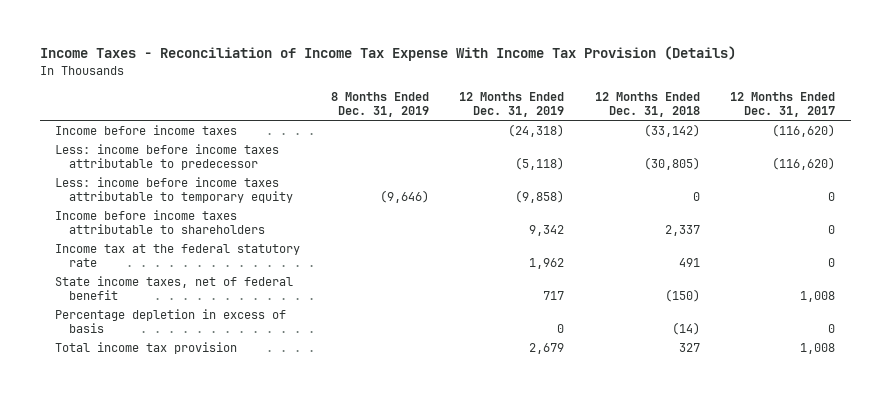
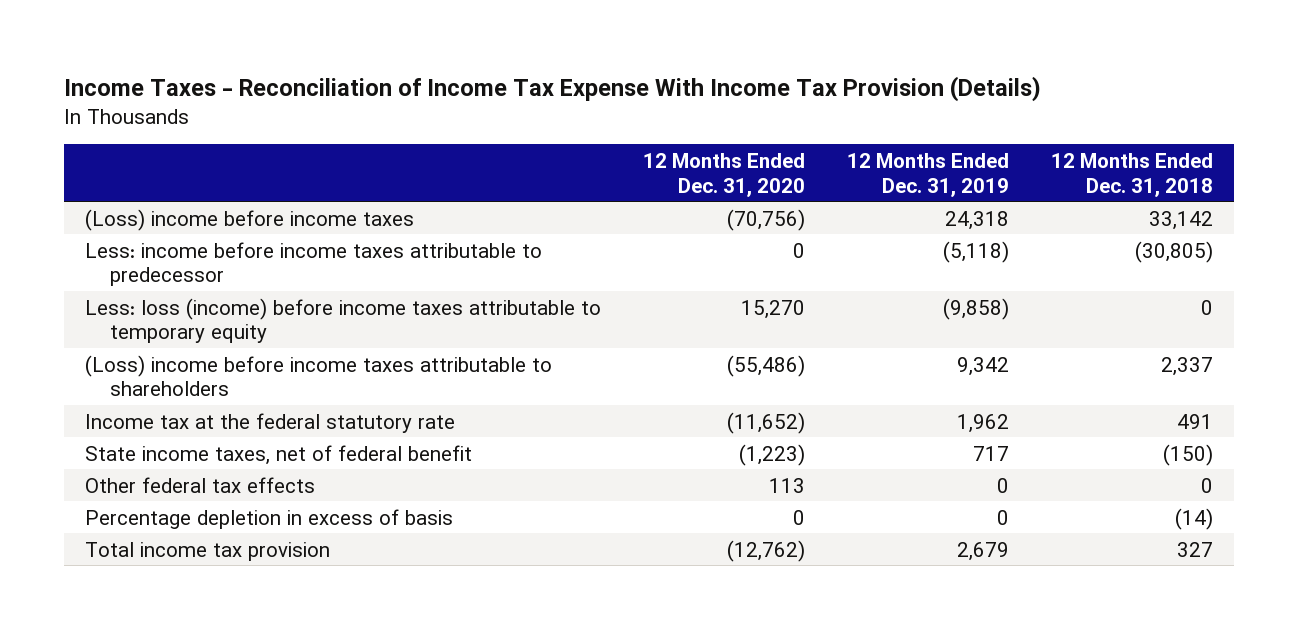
[330,91,429,117] 8 Months Ended Dec. 31, 2019 -> none
[730,91,836,117] 12 Months Ended Dec. 31, 2017 -> none
none -> [642,152,805,197] 12 Months Ended Dec. 31, 2020
[55,125,238,136] Income before income taxes -> [84,208,414,231] (Loss) income before income taxes
[508,124,565,138] (24,318) -> [944,210,1009,230] 24,318
[643,124,700,138] (33,142) -> [1148,210,1213,230] 33,142
[55,177,294,204] Less: income before income taxes attributable to temporary equity -> [84,297,601,344] Less: loss (income) before income taxes attributable to temporary equity
[55,210,266,235] Income before income taxes attributable to shareholders -> [84,354,552,397] (Loss) income before income taxes attributable to shareholders
none -> [84,476,315,493] Other federal tax effects

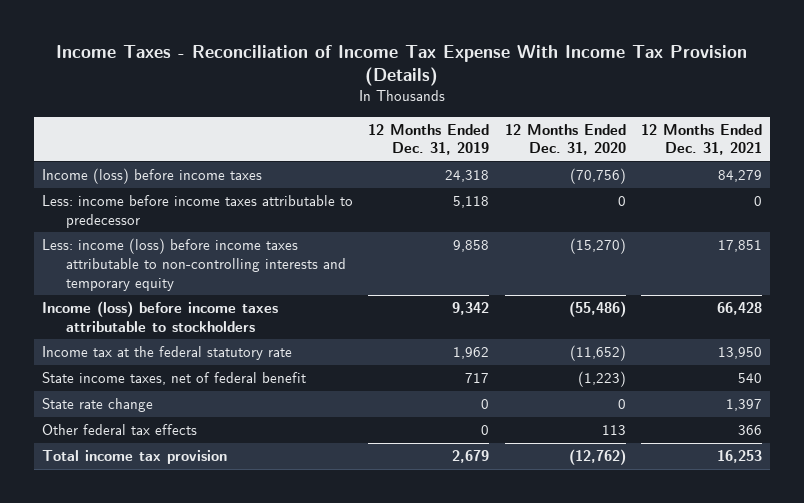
[1050,152,1213,197] 12 Months Ended Dec. 31, 2018 -> none
none -> [641,123,763,156] 12 Months Ended Dec. 31, 2021
[84,208,414,231] (Loss) income before income taxes -> [41,168,262,185] Income (loss) before income taxes
[942,240,1009,263] (5,118) -> [453,196,490,209] 5,118
[84,297,601,344] Less: loss (income) before income taxes attributable to temporary equity -> [41,238,346,291] Less: income (loss) before income taxes attributable to non-controlling interests and temporary equity
[740,299,805,319] 15,270 -> [569,238,626,255] (15,270)
[942,297,1009,320] (9,858) -> [453,240,490,253] 9,858
[84,354,552,397] (Loss) income before income taxes attributable to shareholders -> [41,301,278,332] Income (loss) before income taxes attributable to stockholders
none -> [41,398,153,413] State rate change
[84,508,453,529] Percentage depletion in excess of basis -> none

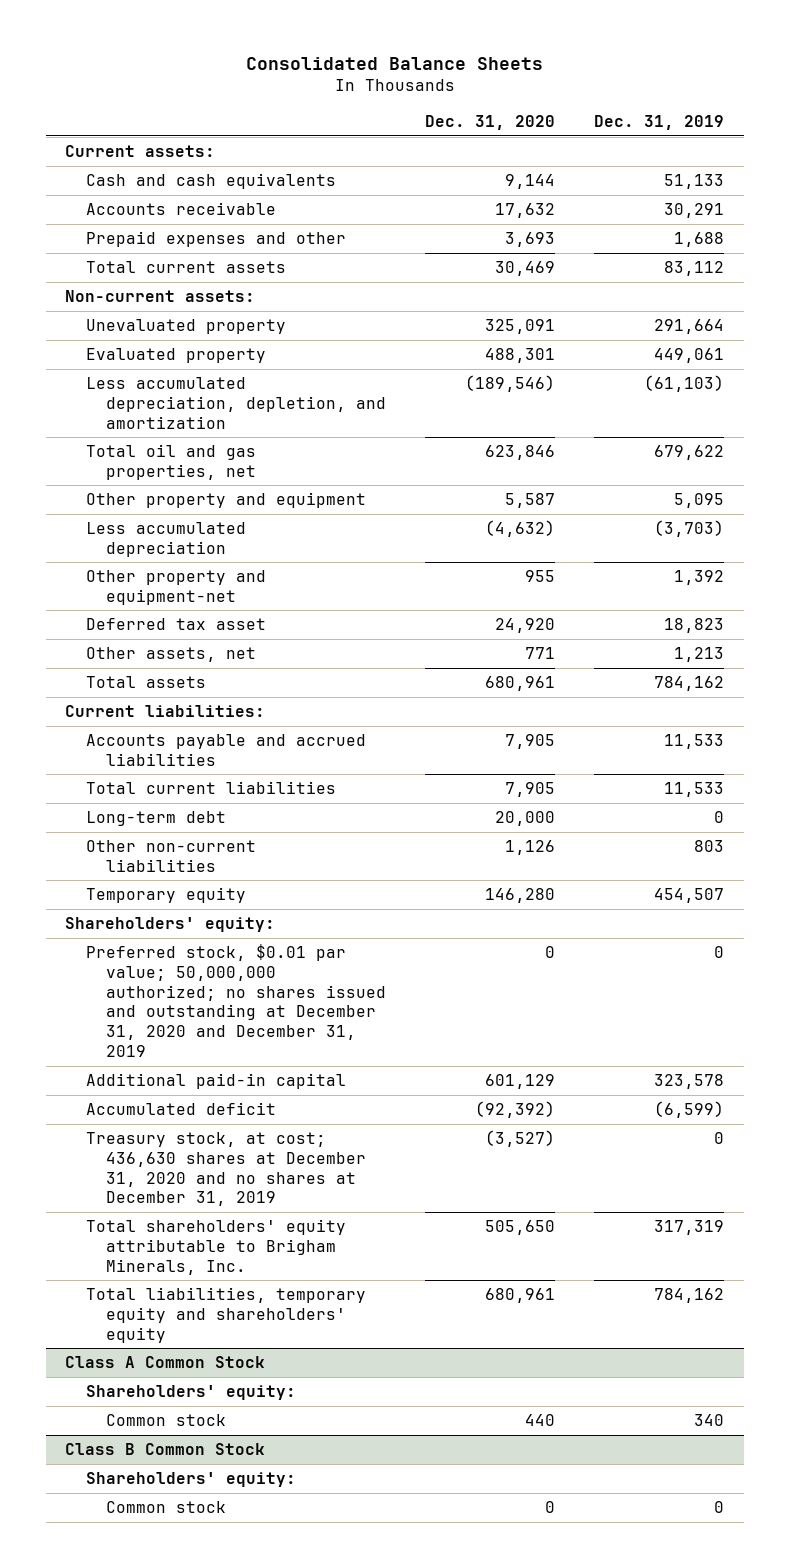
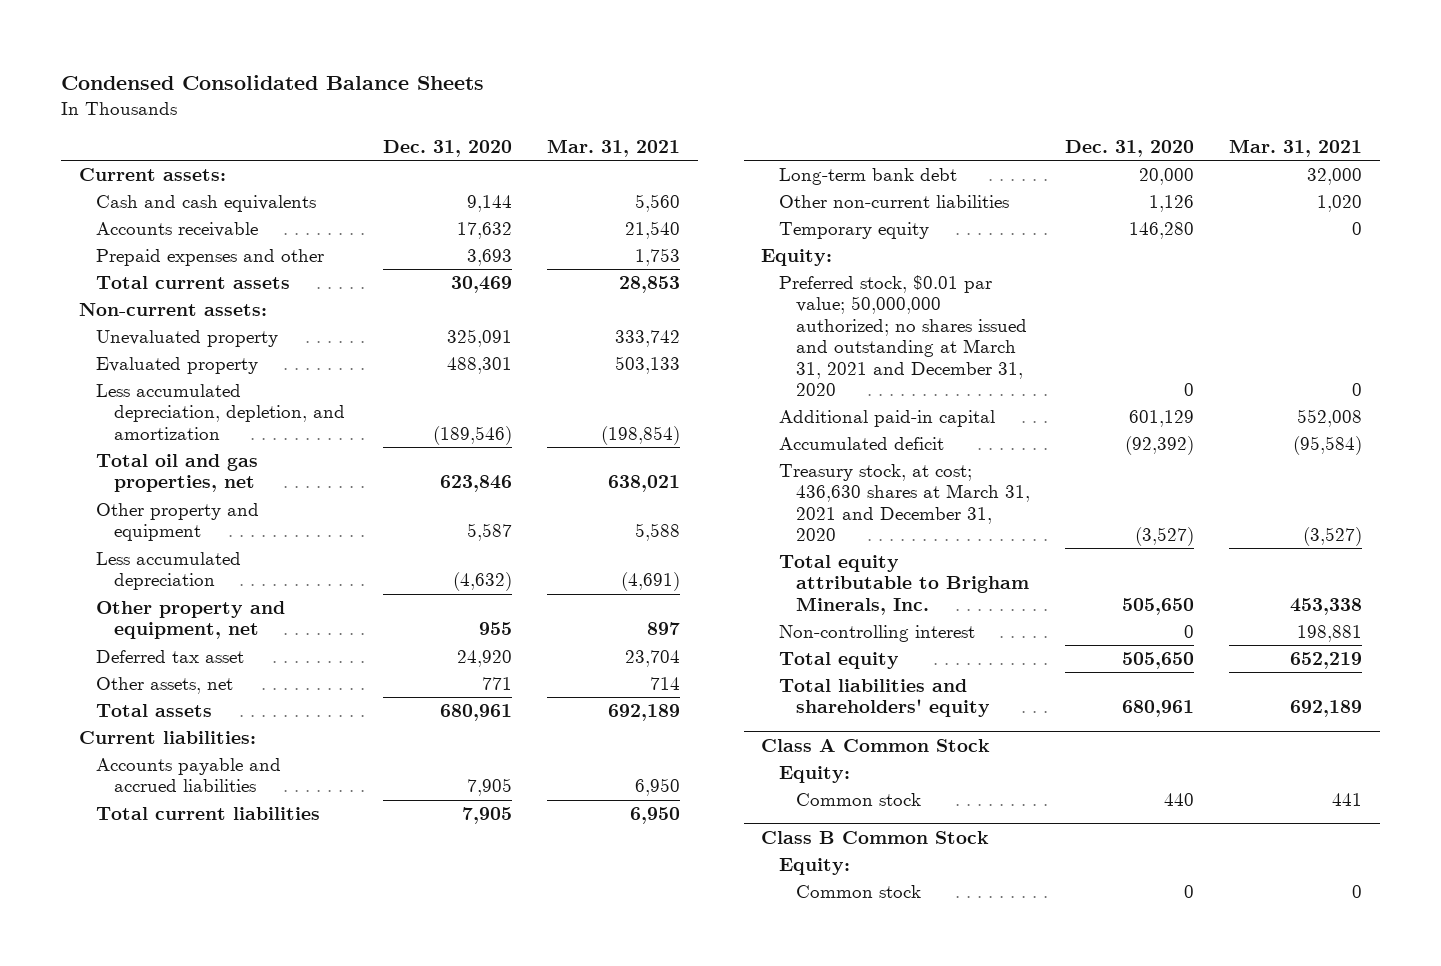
[245,57,543,71] Consolidated Balance Sheets -> [61,74,485,90] Condensed Consolidated Balance Sheets
[594,114,725,130] Dec. 31, 2019 -> none
none -> [547,138,681,157] Mar. 31, 2021
[85,569,266,605] Other property and equipment-net -> [96,600,286,640] Other property and equipment, net
[85,810,226,826] Long-term debt -> [778,167,957,185] Long-term bank debt
[65,916,276,932] Shareholders' equity: -> [761,248,833,266] Equity:
[85,943,386,1058] Preferred stock, $0.01 par value; 50,000,000 authorized; no shares issued and outstanding at December 31, 2020 and December 31, 2019 -> [778,274,1028,396] Preferred stock, $0.01 par value; 50,000,000 authorized; no shares issued and outstanding at March 31, 2021 and December 31, 2020
[85,1131,366,1207] Treasury stock, at cost; 436,630 shares at December 31, 2020 and no shares at December 31, 2019 -> [778,463,1031,542] Treasury stock, at cost; 436,630 shares at March 31, 2021 and December 31, 2020
[85,1218,346,1275] Total shareholders' equity attributable to Brigham Minerals, Inc. -> [778,554,1030,615] Total equity attributable to Brigham Minerals, Inc.
none -> [778,624,975,642] Non-controlling interest
none -> [778,651,899,669] Total equity
[85,1286,366,1343] Total liabilities, temporary equity and shareholders' equity -> [778,678,991,718] Total liabilities and shareholders' equity
[85,1384,296,1400] Shareholders' equity: -> [778,765,850,783] Equity:
[85,1471,296,1487] Shareholders' equity: -> [778,857,850,875] Equity:

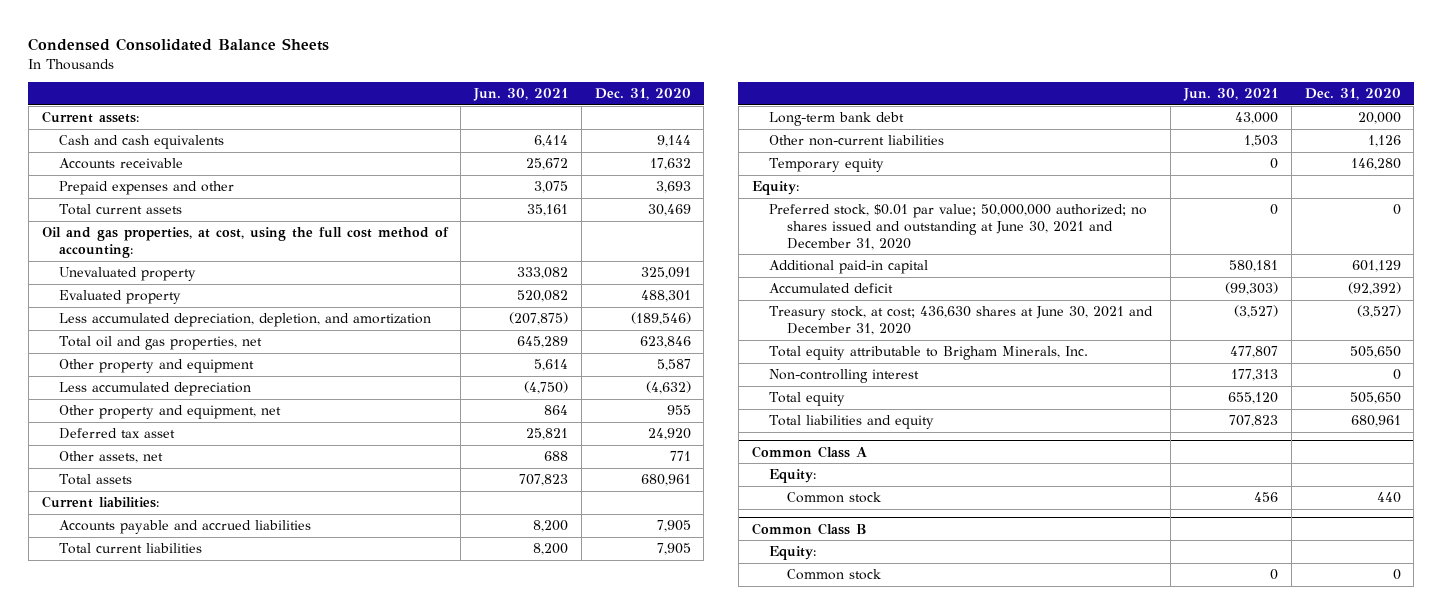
[547,138,681,157] Mar. 31, 2021 -> none
none -> [473,88,569,102] Jun. 30, 2021
[78,302,267,316] Non-current assets: -> [41,227,449,258] Oil and gas properties, at cost, using the full cost method of accounting:
[778,274,1028,396] Preferred stock, $0.01 par value; 50,000,000 authorized; no shares issued and outstanding at March 31, 2021 and December 31, 2020 -> [769,204,1148,250] Preferred stock, $0.01 par value; 50,000,000 authorized; no shares issued and outstanding at June 30, 2021 and December 31, 2020
[778,463,1031,542] Treasury stock, at cost; 436,630 shares at March 31, 2021 and December 31, 2020 -> [769,306,1154,335] Treasury stock, at cost; 436,630 shares at June 30, 2021 and December 31, 2020
[778,678,991,718] Total liabilities and shareholders' equity -> [769,415,935,430] Total liabilities and equity
[761,738,991,752] Class A Common Stock -> [751,445,867,458] Common Class A
[761,830,990,844] Class B Common Stock -> [751,522,867,535] Common Class B

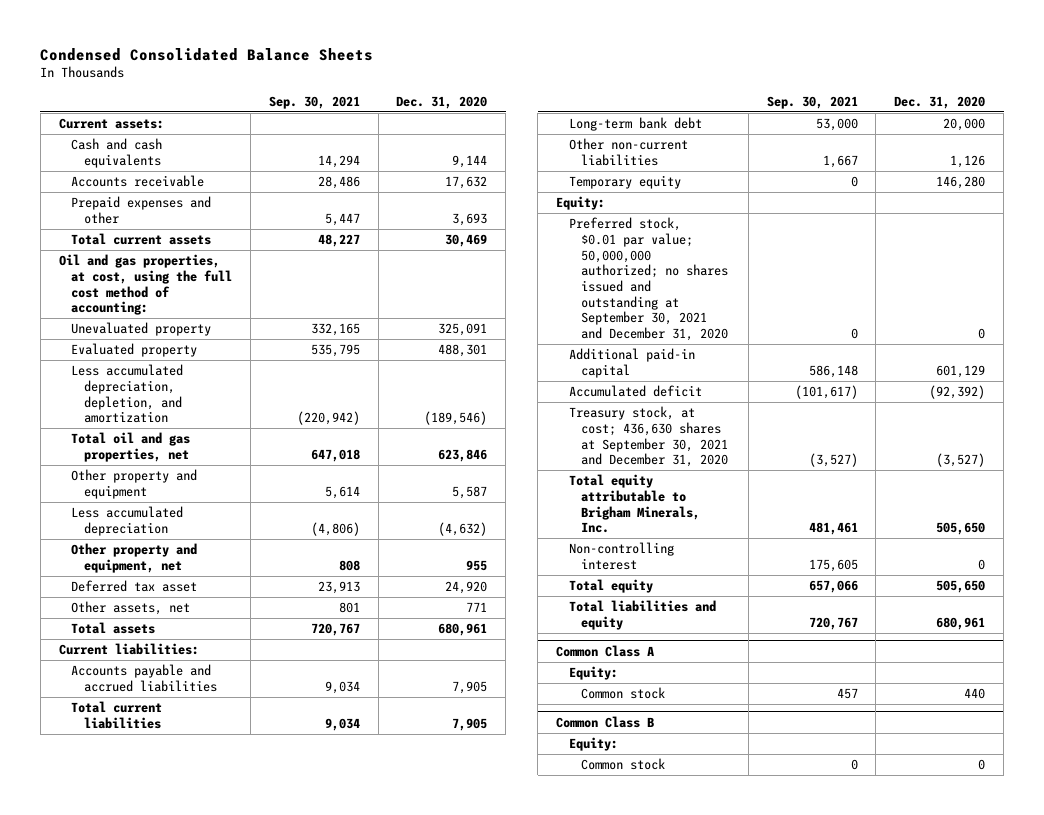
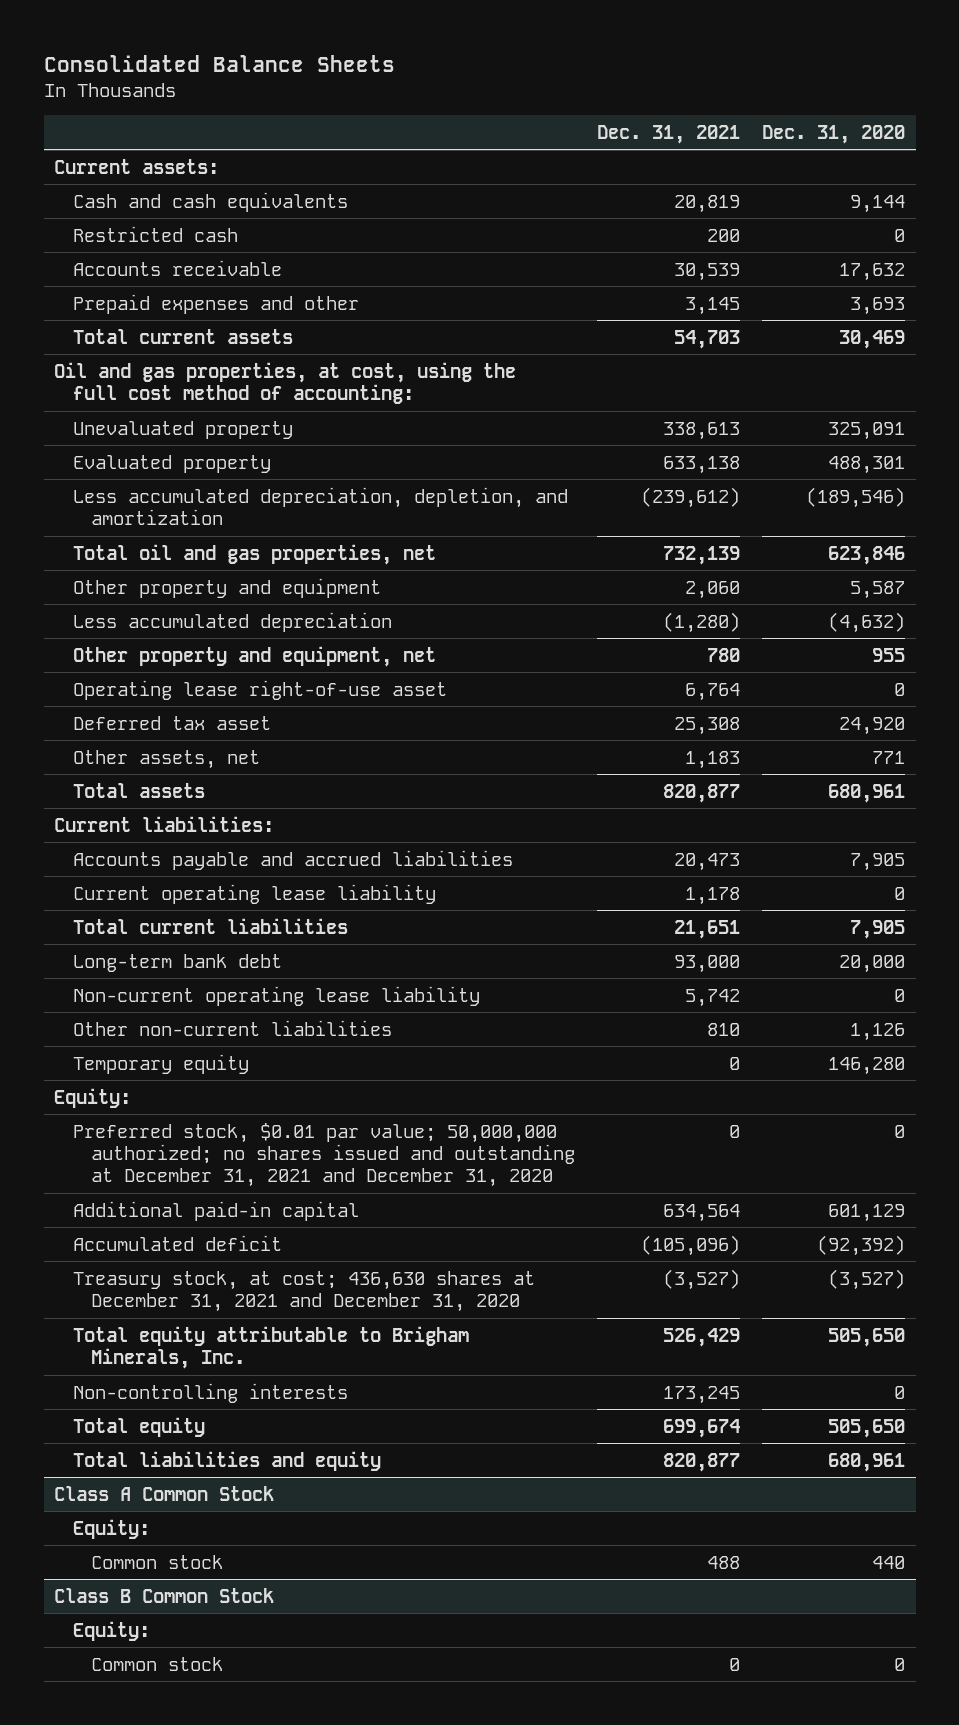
[40,48,374,62] Condensed Consolidated Balance Sheets -> [43,54,395,72] Consolidated Balance Sheets
[268,95,360,109] Sep. 30, 2021 -> none
none -> [597,124,741,144] Dec. 31, 2021
none -> [72,225,238,242] Restricted cash
none -> [72,679,447,700] Operating lease right-of-use asset
none -> [72,883,436,904] Current operating lease liability
none -> [72,985,480,1006] Non-current operating lease liability
[568,217,729,341] Preferred stock, $0.01 par value; 50,000,000 authorized; no shares issued and outstanding at September 30, 2021 and December 31, 2020 -> [72,1122,576,1187] Preferred stock, $0.01 par value; 50,000,000 authorized; no shares issued and outstanding at December 31, 2021 and December 31, 2020
[568,406,729,468] Treasury stock, at cost; 436,630 shares at September 30, 2021 and December 31, 2020 -> [72,1270,535,1312] Treasury stock, at cost; 436,630 shares at December 31, 2021 and December 31, 2020
[568,542,674,570] Non-controlling interest -> [72,1382,348,1403] Non-controlling interests
[556,645,655,658] Common Class A -> [54,1485,275,1501] Class A Common Stock
[556,716,655,729] Common Class B -> [54,1587,275,1603] Class B Common Stock

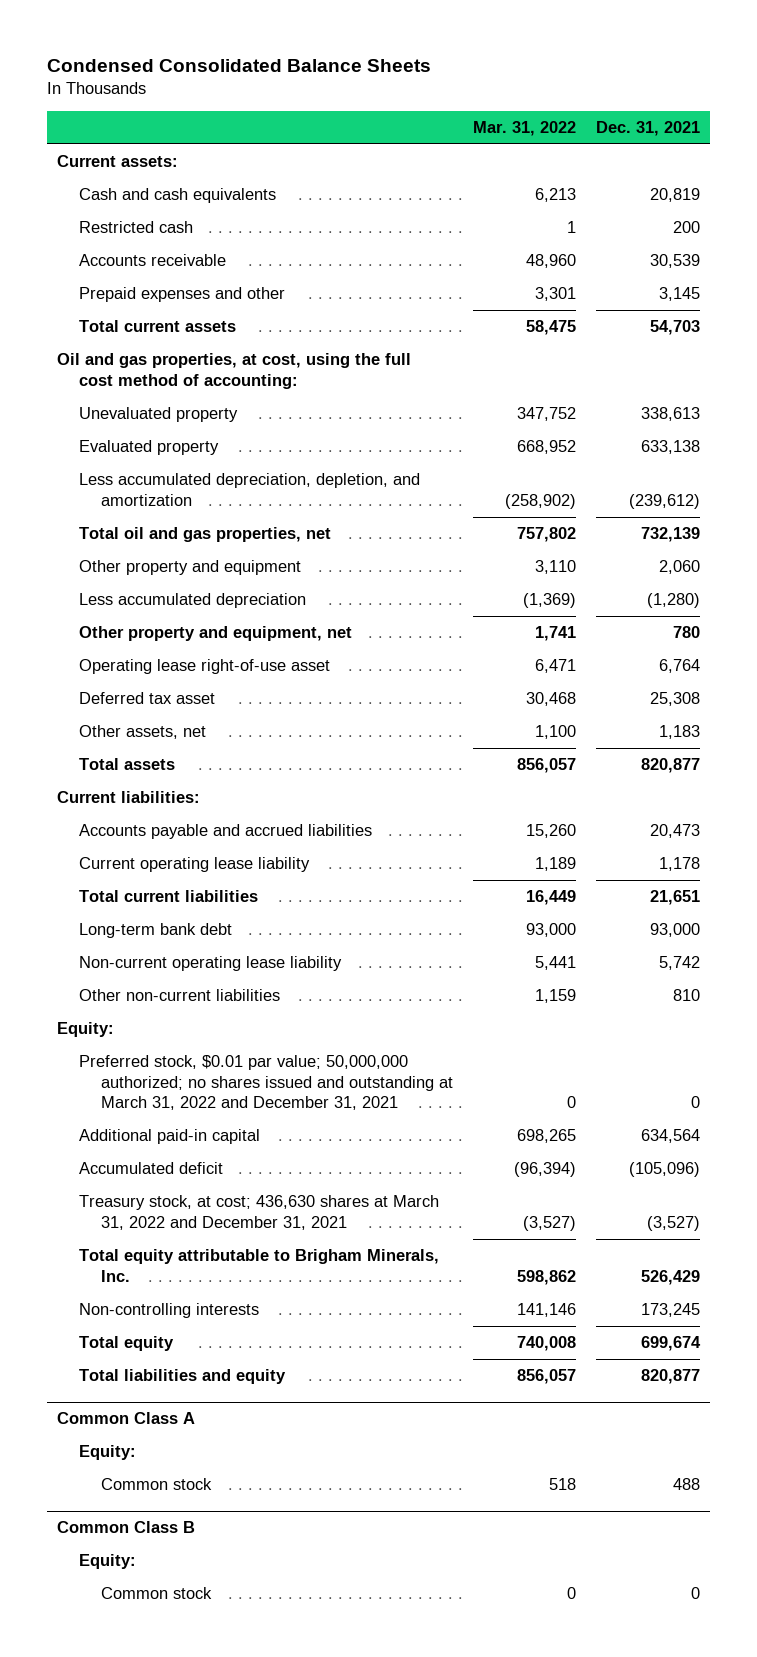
[43,54,395,72] Consolidated Balance Sheets -> [46,59,431,73] Condensed Consolidated Balance Sheets
[761,124,905,144] Dec. 31, 2020 -> none
none -> [473,120,577,136] Mar. 31, 2022
[72,1053,249,1074] Temporary equity -> none
[72,1122,576,1187] Preferred stock, $0.01 par value; 50,000,000 authorized; no shares issued and outstanding at December 31, 2021 and December 31, 2020 -> [78,1055,454,1111] Preferred stock, $0.01 par value; 50,000,000 authorized; no shares issued and outstanding at March 31, 2022 and December 31, 2021
[72,1270,535,1312] Treasury stock, at cost; 436,630 shares at December 31, 2021 and December 31, 2020 -> [78,1195,439,1230] Treasury stock, at cost; 436,630 shares at March 31, 2022 and December 31, 2021
[54,1485,275,1501] Class A Common Stock -> [56,1412,195,1425] Common Class A
[54,1587,275,1603] Class B Common Stock -> [56,1521,195,1534] Common Class B

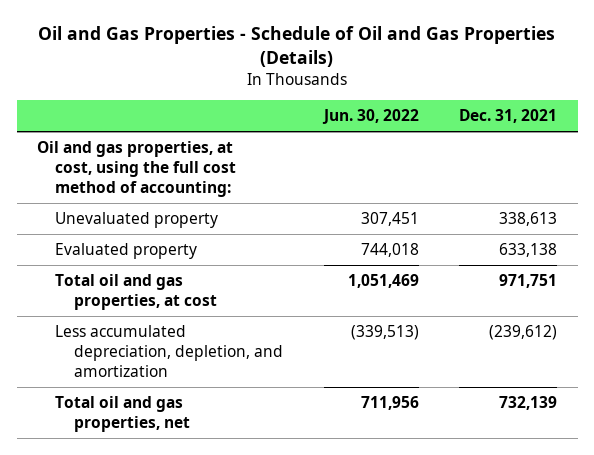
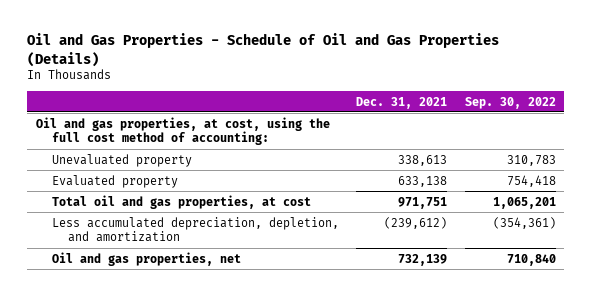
[321,109,419,125] Jun. 30, 2022 -> none
none -> [464,96,556,109] Sep. 30, 2022
[55,396,190,432] Total oil and gas properties, net -> [51,251,241,266] Oil and gas properties, net

